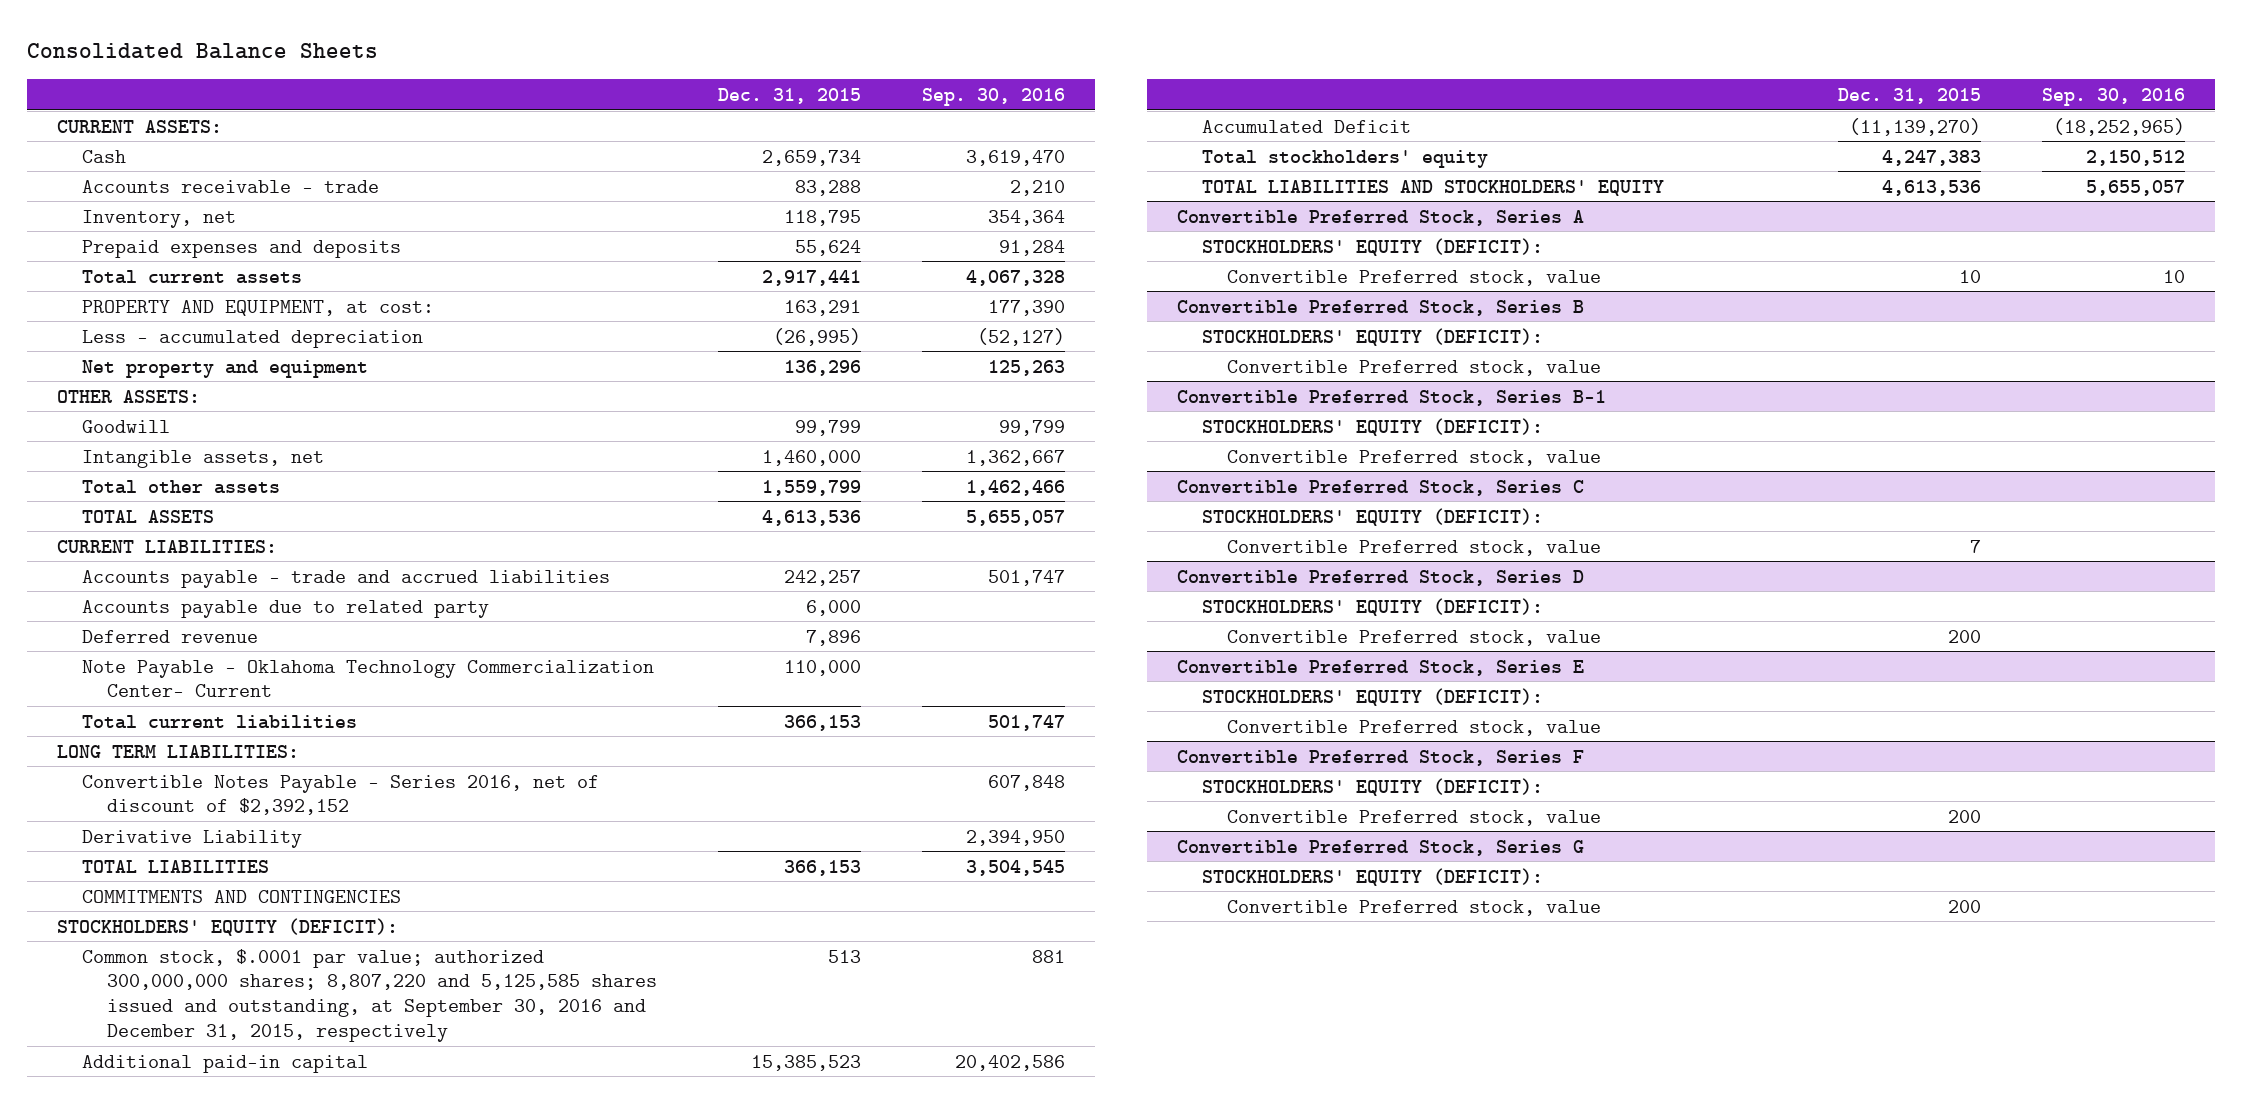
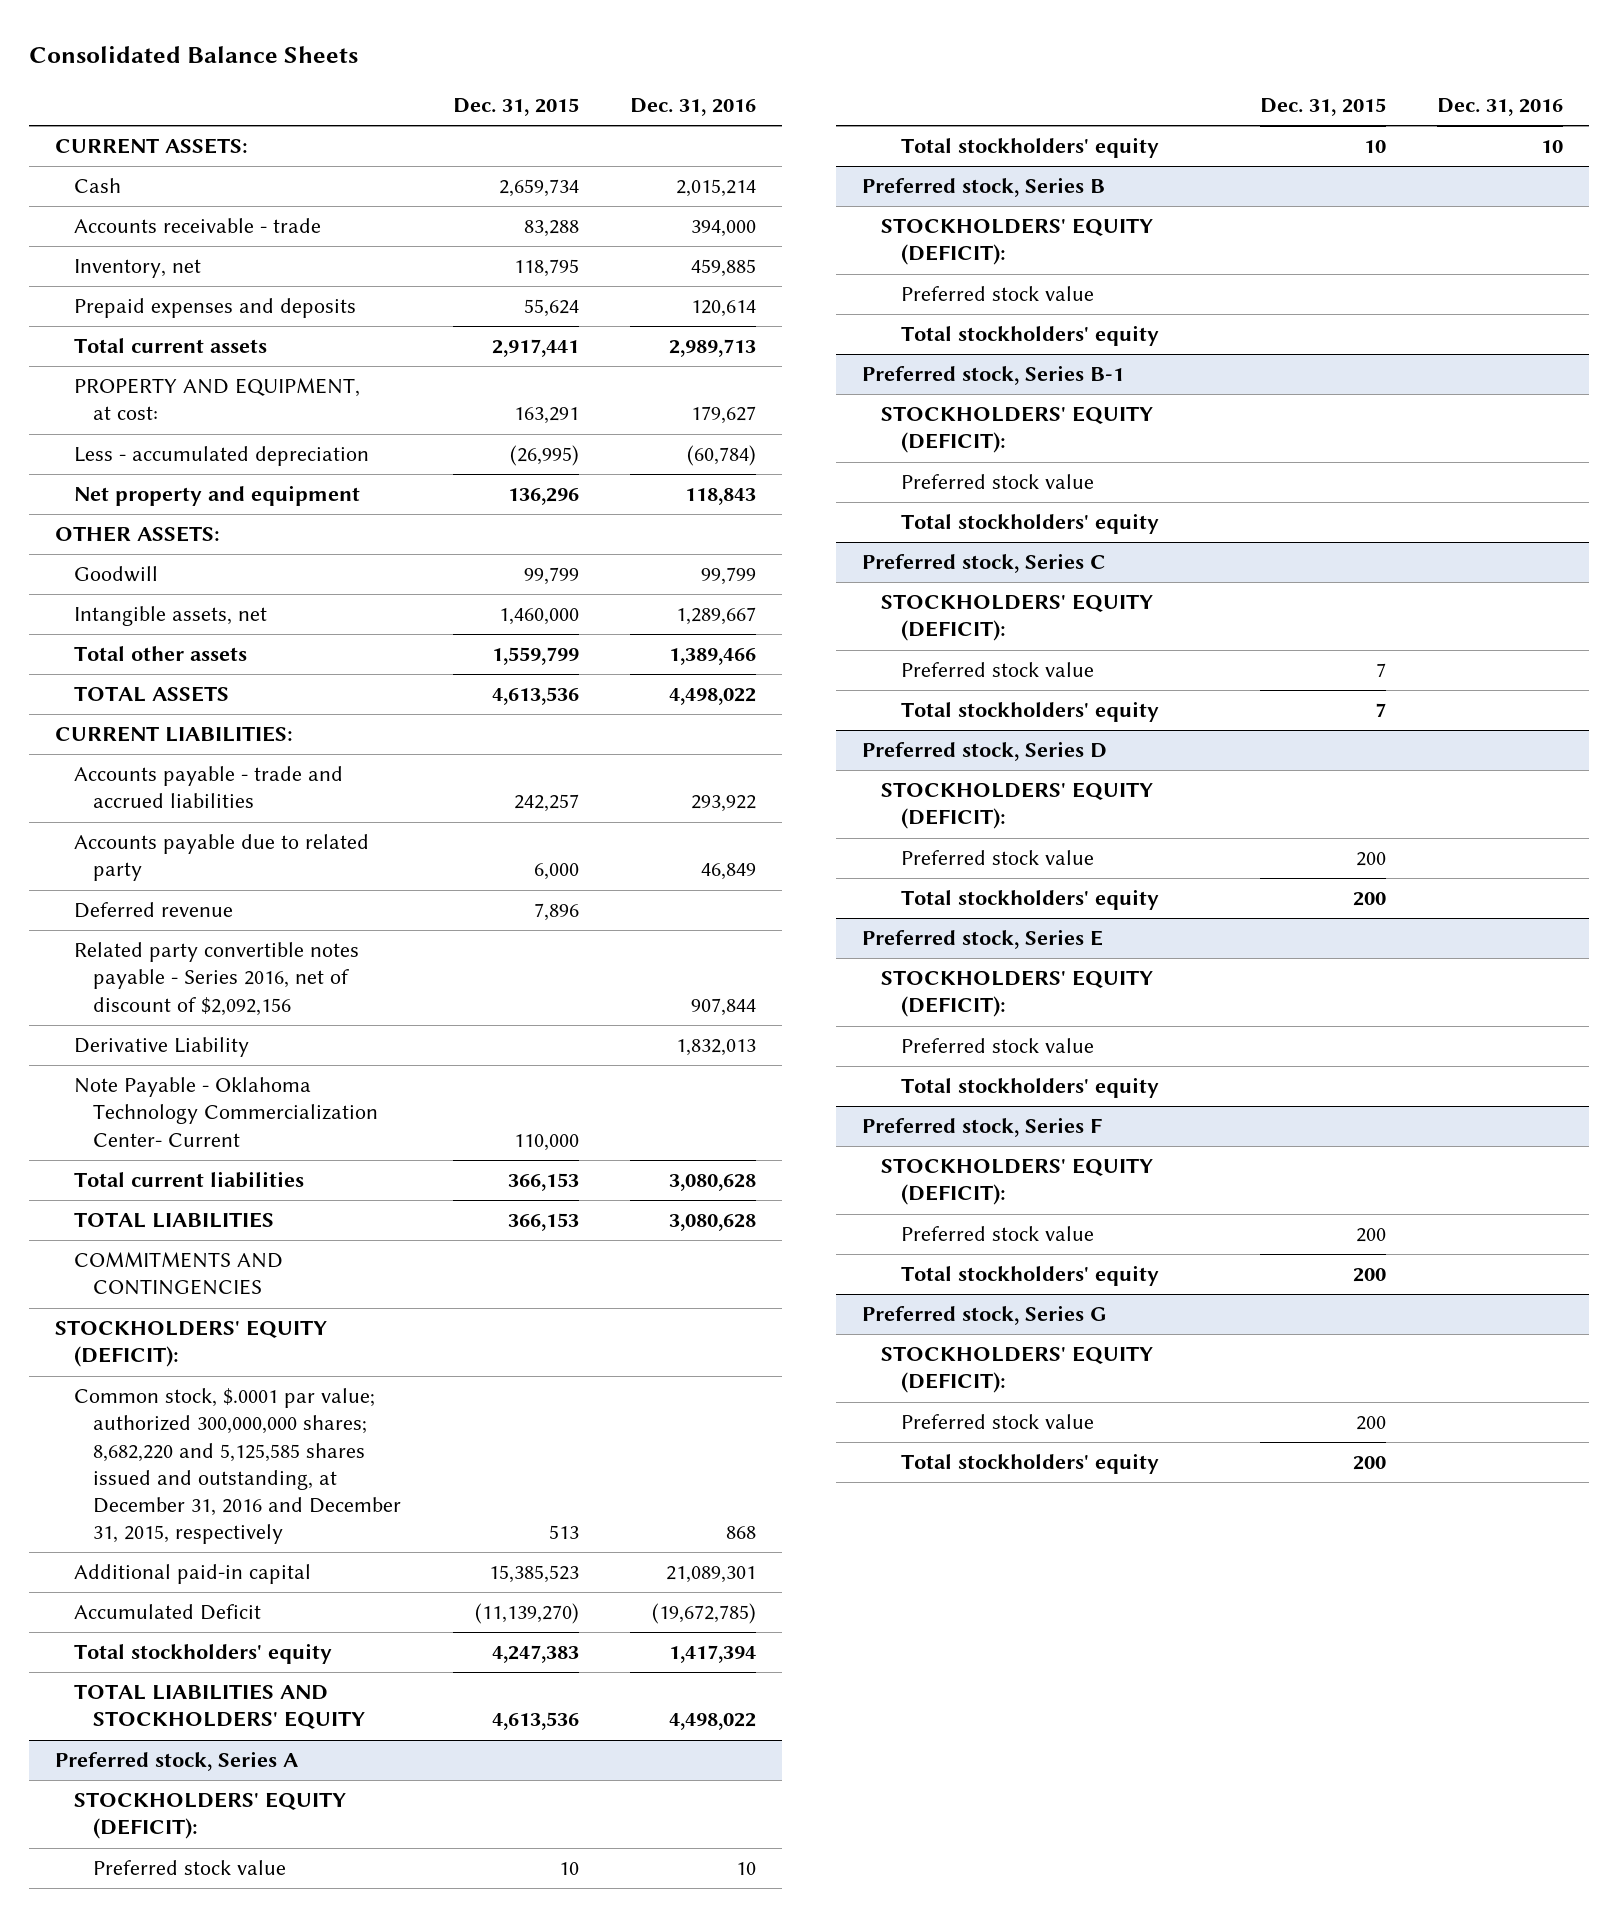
[921,87,1065,106] Sep. 30, 2016 -> none
none -> [630,98,757,117] Dec. 31, 2016
none -> [73,942,359,1016] Related party convertible notes payable - Series 2016, net of discount of $2,092,156
[81,829,302,848] Derivative Liability -> [73,1037,249,1058] Derivative Liability
[57,744,300,758] LONG TERM LIABILITIES: -> none
[81,774,599,816] Convertible Notes Payable - Series 2016, net of discount of $2,392,152 -> none
[81,948,657,1043] Common stock, $.0001 par value; authorized 300,000,000 shares; 8,807,220 and 5,125,585 shares issued and outstanding, at September 30, 2016 and December 31, 2015, respectively -> [73,1388,402,1545] Common stock, $.0001 par value; authorized 300,000,000 shares; 8,682,220 and 5,125,585 shares issued and outstanding, at December 31, 2016 and December 31, 2015, respectively
[1177,209,1585,226] Convertible Preferred Stock, Series A -> [54,1751,298,1772] Preferred stock, Series A
[1226,269,1601,286] Convertible Preferred stock, value -> [93,1860,287,1876] Preferred stock value
none -> [900,137,1159,159] Total stockholders' equity
[1177,299,1585,316] Convertible Preferred Stock, Series B -> [862,177,1106,198] Preferred stock, Series B
[1226,359,1601,376] Convertible Preferred stock, value -> [900,286,1094,302] Preferred stock value
none -> [900,325,1159,347] Total stockholders' equity
[1177,389,1607,406] Convertible Preferred Stock, Series B-1 -> [862,365,1125,386] Preferred stock, Series B-1
[1226,449,1601,466] Convertible Preferred stock, value -> [900,474,1094,490] Preferred stock value
none -> [900,513,1159,535] Total stockholders' equity
[1177,479,1585,496] Convertible Preferred Stock, Series C -> [862,553,1107,574] Preferred stock, Series C
[1226,539,1601,556] Convertible Preferred stock, value -> [900,662,1094,678] Preferred stock value
none -> [900,701,1159,723] Total stockholders' equity
[1177,569,1585,586] Convertible Preferred Stock, Series D -> [862,741,1108,762] Preferred stock, Series D
[1226,629,1601,646] Convertible Preferred stock, value -> [900,850,1094,866] Preferred stock value
none -> [900,889,1159,911] Total stockholders' equity
[1177,659,1585,676] Convertible Preferred Stock, Series E -> [862,929,1104,950] Preferred stock, Series E
[1226,719,1601,736] Convertible Preferred stock, value -> [900,1038,1094,1054] Preferred stock value
none -> [900,1077,1159,1099] Total stockholders' equity
[1177,749,1585,766] Convertible Preferred Stock, Series F -> [862,1117,1103,1138] Preferred stock, Series F
[1226,809,1601,826] Convertible Preferred stock, value -> [900,1226,1094,1242] Preferred stock value
none -> [900,1265,1159,1287] Total stockholders' equity
[1177,839,1585,856] Convertible Preferred Stock, Series G -> [862,1305,1108,1326] Preferred stock, Series G
[1226,899,1601,916] Convertible Preferred stock, value -> [900,1414,1094,1430] Preferred stock value
none -> [900,1453,1159,1475] Total stockholders' equity

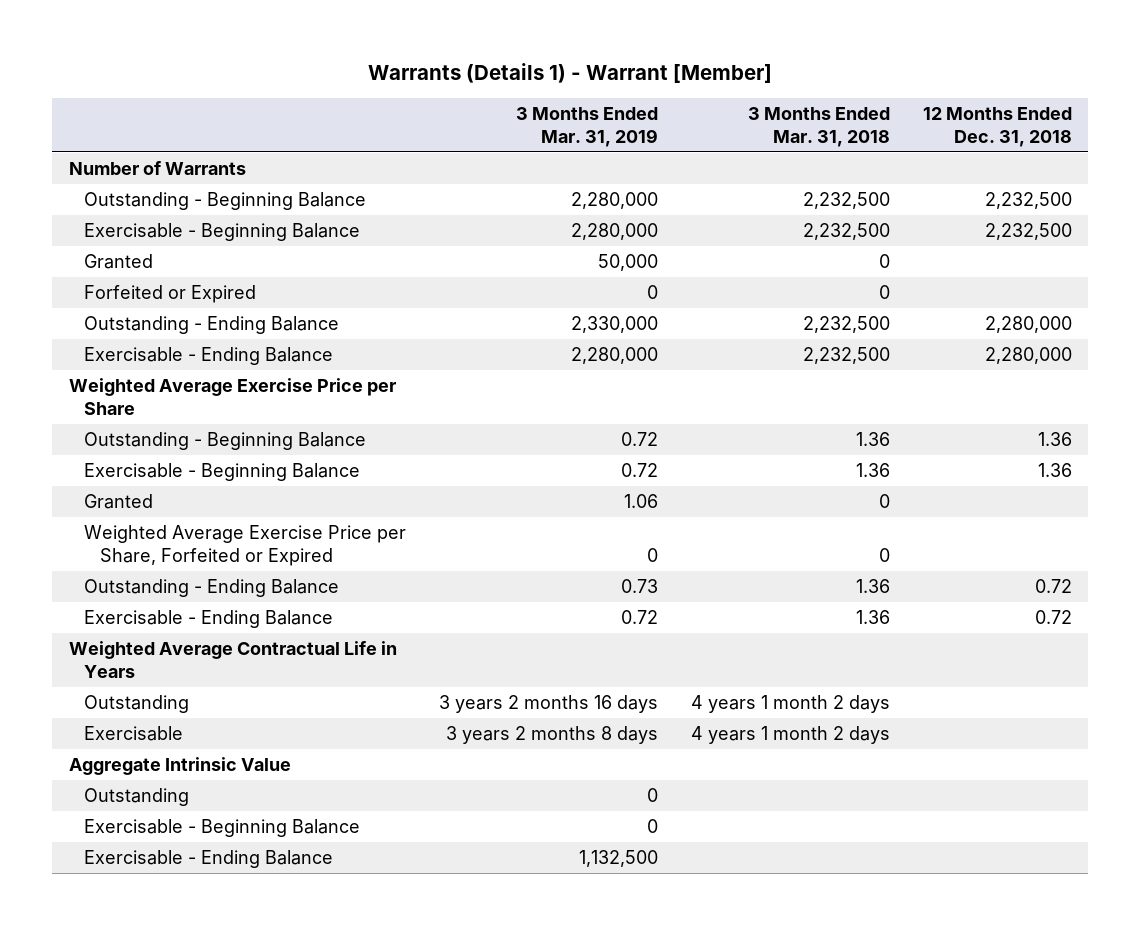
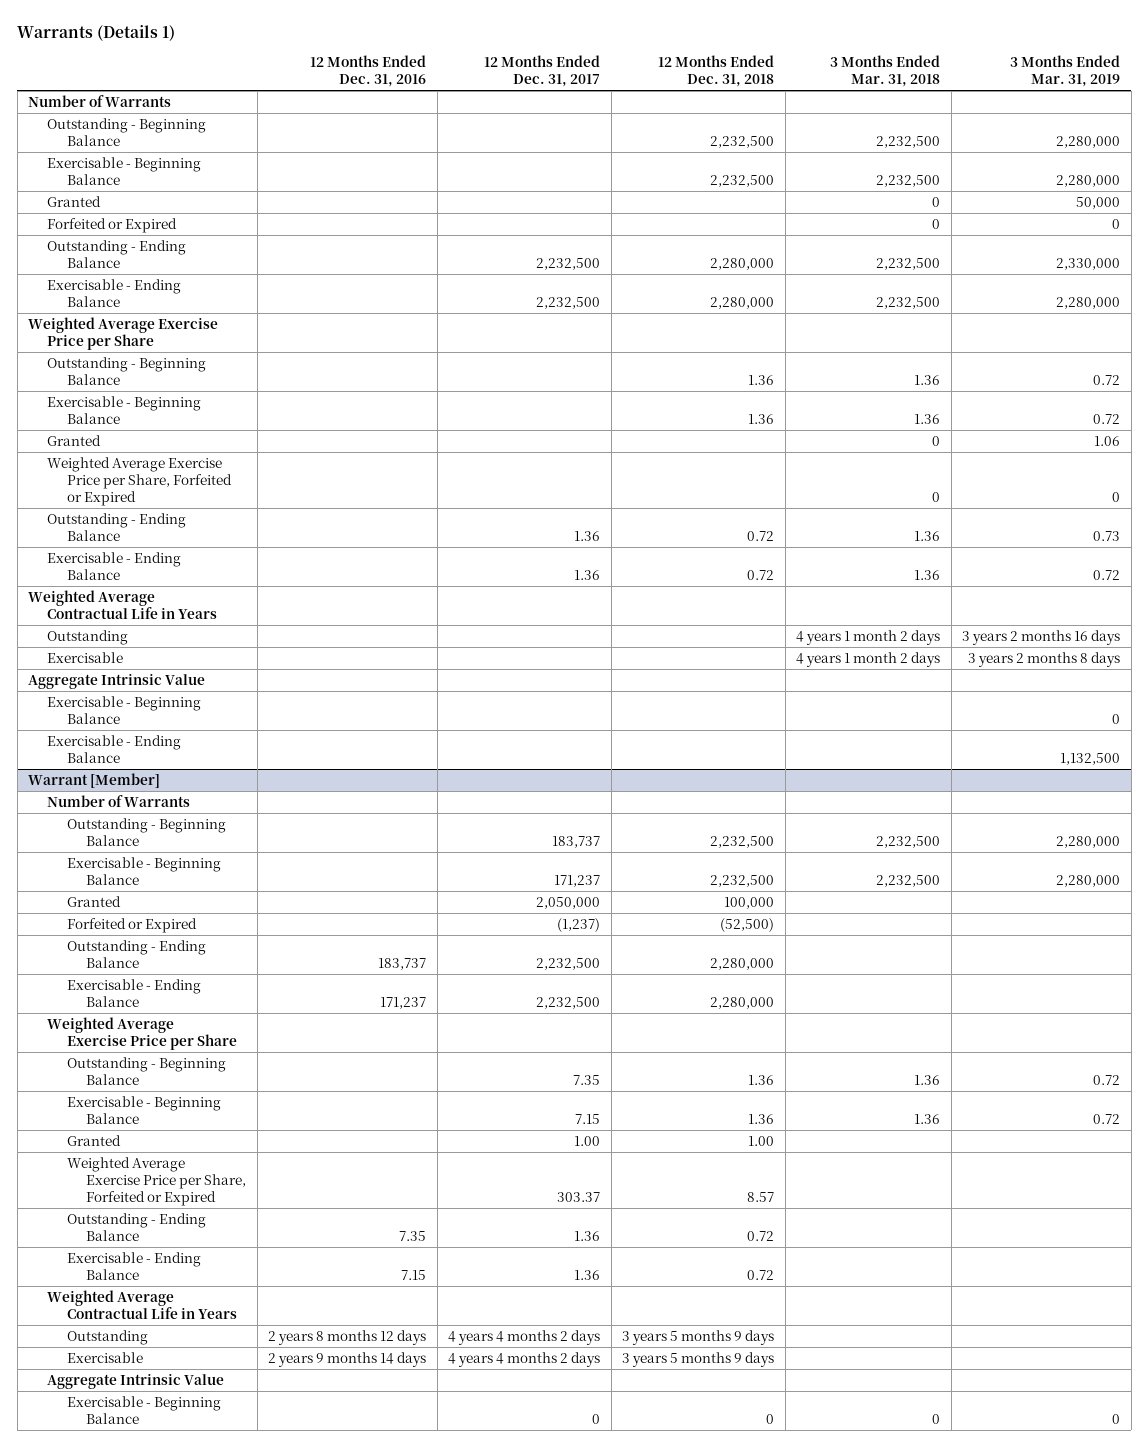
[368,63,773,84] Warrants (Details 1) - Warrant [Member] -> [17,24,176,41] Warrants (Details 1)
none -> [310,55,427,88] 12 Months Ended Dec. 31, 2016
none -> [484,55,601,88] 12 Months Ended Dec. 31, 2017
[84,787,190,806] Outstanding -> none
none -> [28,772,161,788] Warrant [Member]
none -> [47,794,191,807] Number of Warrants
none -> [66,817,226,846] Outstanding - Beginning Balance
none -> [66,856,221,885] Exercisable - Beginning Balance
none -> [66,895,121,907] Granted
none -> [66,917,197,933] Forfeited or Expired
none -> [66,939,206,968] Outstanding - Ending Balance
none -> [66,978,201,1007] Exercisable - Ending Balance
none -> [47,1016,237,1050] Weighted Average Exercise Price per Share
none -> [66,1056,226,1085] Outstanding - Beginning Balance
none -> [66,1095,221,1124] Exercisable - Beginning Balance
none -> [66,1134,121,1146] Granted
none -> [66,1156,247,1206] Weighted Average Exercise Price per Share, Forfeited or Expired
none -> [66,1212,206,1241] Outstanding - Ending Balance
none -> [66,1251,201,1280] Exercisable - Ending Balance
none -> [47,1289,237,1319] Weighted Average Contractual Life in Years
none -> [66,1329,148,1345] Outstanding
none -> [66,1351,143,1363] Exercisable
none -> [47,1373,225,1389] Aggregate Intrinsic Value
none -> [66,1395,221,1424] Exercisable - Beginning Balance

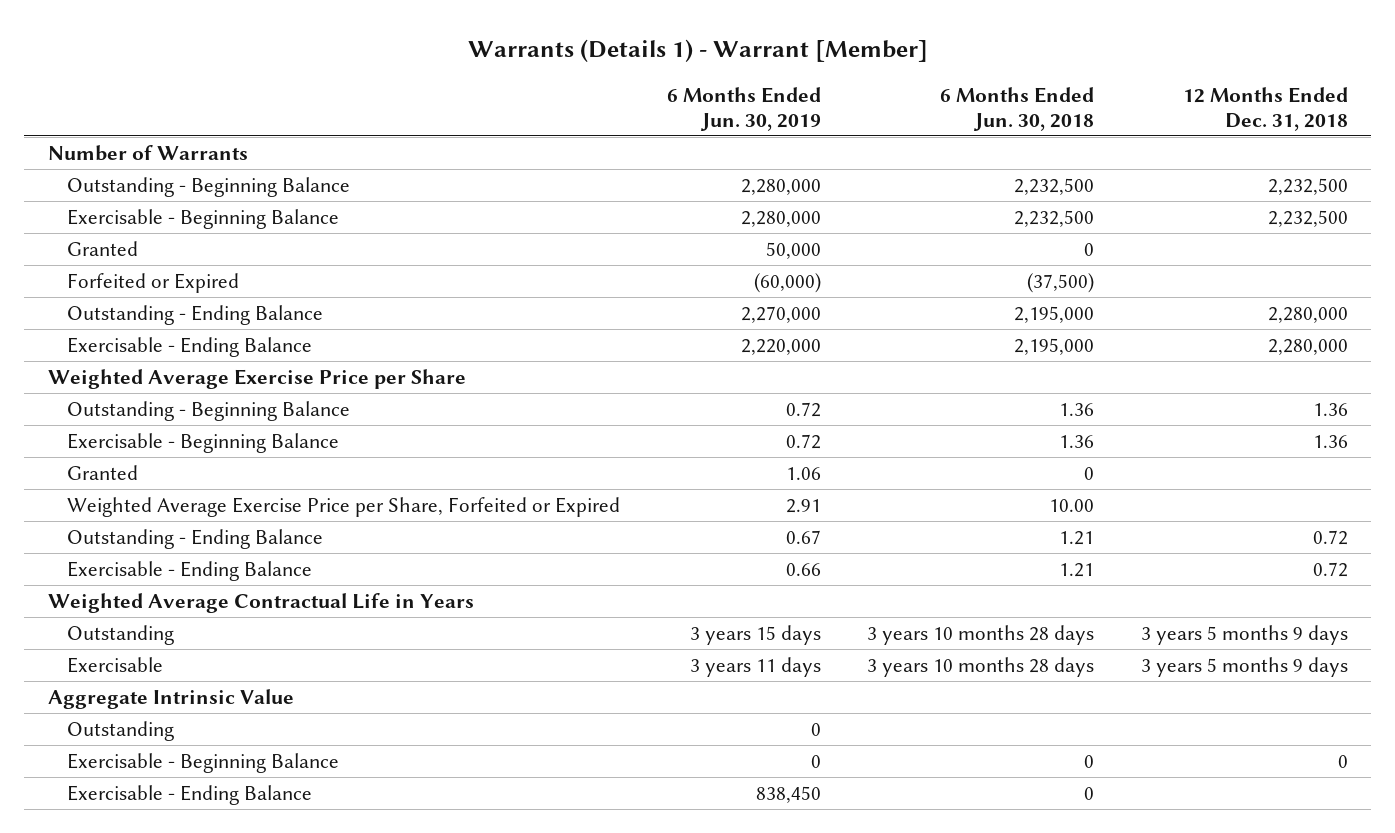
[17,24,176,41] Warrants (Details 1) -> [467,39,928,63] Warrants (Details 1) - Warrant [Member]
[310,55,427,88] 12 Months Ended Dec. 31, 2016 -> none
[484,55,601,88] 12 Months Ended Dec. 31, 2017 -> none
[830,55,941,88] 3 Months Ended Mar. 31, 2018 -> none
[1010,55,1121,88] 3 Months Ended Mar. 31, 2019 -> none
none -> [666,86,821,131] 6 Months Ended Jun. 30, 2019
none -> [940,86,1095,131] 6 Months Ended Jun. 30, 2018
[47,651,124,663] Exercisable -> none
[28,673,206,689] Aggregate Intrinsic Value -> none
[47,695,202,724] Exercisable - Beginning Balance -> none
[28,772,161,788] Warrant [Member] -> none
[47,794,191,807] Number of Warrants -> none
[66,817,226,846] Outstanding - Beginning Balance -> none
[66,856,221,885] Exercisable - Beginning Balance -> none
[66,895,121,907] Granted -> none
[66,917,197,933] Forfeited or Expired -> none
[66,939,206,968] Outstanding - Ending Balance -> none
[66,978,201,1007] Exercisable - Ending Balance -> none
[47,1016,237,1050] Weighted Average Exercise Price per Share -> none
[66,1056,226,1085] Outstanding - Beginning Balance -> none
[66,1095,221,1124] Exercisable - Beginning Balance -> none
[66,1134,121,1146] Granted -> none
[66,1156,247,1206] Weighted Average Exercise Price per Share, Forfeited or Expired -> none
[66,1212,206,1241] Outstanding - Ending Balance -> none
[66,1251,201,1280] Exercisable - Ending Balance -> none
[47,1289,237,1319] Weighted Average Contractual Life in Years -> none
[47,629,129,645] Outstanding -> [67,721,175,742] Outstanding
[47,734,182,763] Exercisable - Ending Balance -> [67,785,313,806] Exercisable - Ending Balance

